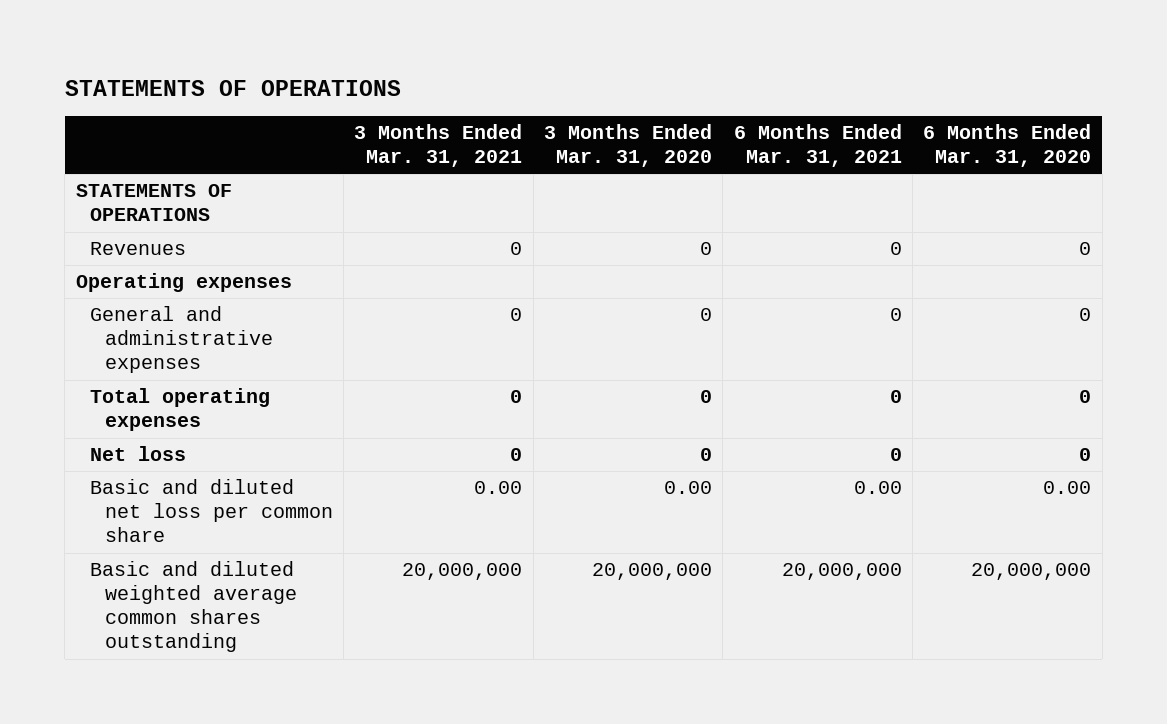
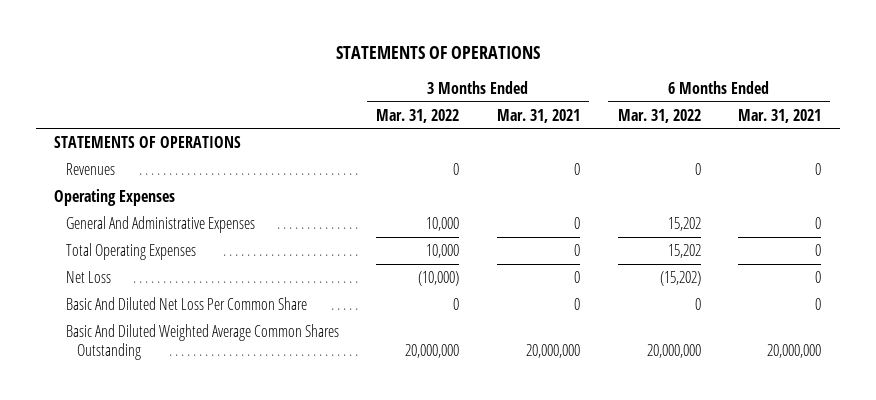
[544,123,713,167] 3 Months Ended Mar. 31, 2020 -> none
[923,123,1092,167] 6 Months Ended Mar. 31, 2020 -> none
none -> [376,108,460,123] Mar. 31, 2022
none -> [617,108,701,123] Mar. 31, 2022
[75,273,292,293] Operating expenses -> [54,188,176,206] Operating Expenses
[90,306,273,374] General and administrative expenses -> [65,215,255,233] General And Administrative Expenses
[90,388,271,432] Total operating expenses -> [65,242,196,260] Total Operating Expenses
[90,446,187,462] Net loss -> [65,270,111,283] Net Loss
[90,479,333,543] Basic and diluted net loss per common share -> [65,296,307,310] Basic And Diluted Net Loss Per Common Share
[474,481,523,495] 0.00 -> [573,297,580,310] 0
[853,481,902,495] 0.00 -> [815,297,822,310] 0
[90,561,297,653] Basic and diluted weighted average common shares outstanding -> [65,323,339,360] Basic And Diluted Weighted Average Common Shares Outstanding

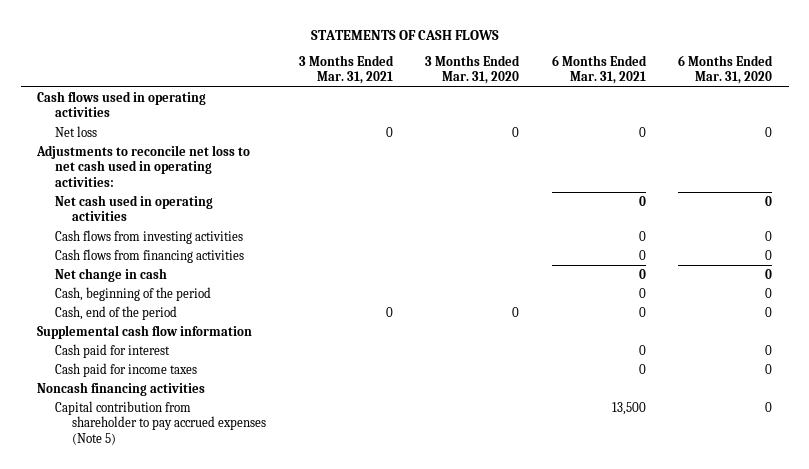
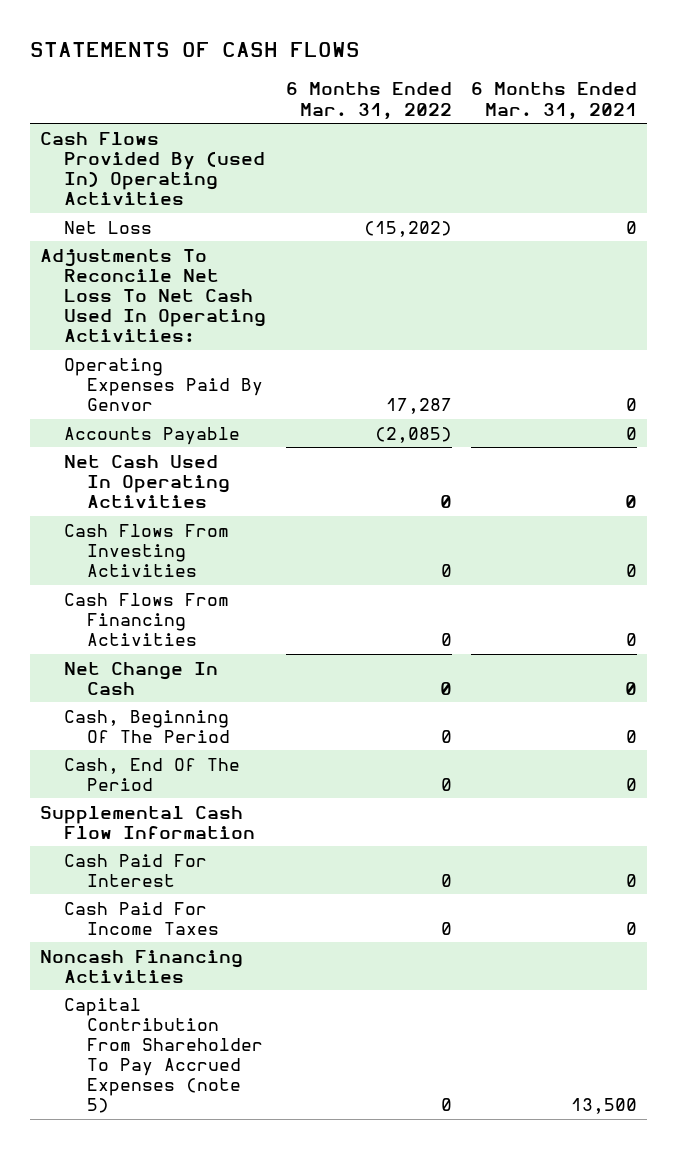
[298,54,394,85] 3 Months Ended Mar. 31, 2021 -> none
[425,54,521,85] 3 Months Ended Mar. 31, 2020 -> none
[678,54,774,85] 6 Months Ended Mar. 31, 2020 -> none
none -> [285,82,452,120] 6 Months Ended Mar. 31, 2022
[37,90,207,118] Cash flows used in operating activities -> [40,131,265,206] Cash Flows Provided By (used In) Operating Activities
[54,125,97,137] Net loss -> [63,220,152,234] Net Loss
[36,144,251,187] Adjustments to reconcile net loss to net cash used in operating activities: -> [40,248,266,343] Adjustments To Reconcile Net Loss To Net Cash Used In Operating Activities:
none -> [63,357,264,412] Operating Expenses Paid By Genvor
none -> [63,426,240,445] Accounts Payable
[54,194,213,222] Net cash used in operating activities -> [63,454,231,509] Net Cash Used In Operating Activities
[54,229,243,244] Cash flows from investing activities -> [63,523,229,578] Cash Flows From Investing Activities
[54,248,244,263] Cash flows from financing activities -> [63,592,229,647] Cash Flows From Financing Activities
[54,267,167,282] Net change in cash -> [63,661,218,695] Net Change In Cash
[54,286,211,301] Cash, beginning of the period -> [63,709,231,743] Cash, Beginning Of The Period
[54,305,177,320] Cash, end of the period -> [63,757,240,791] Cash, End Of The Period
[37,324,253,339] Supplemental cash flow information -> [40,805,255,839] Supplemental Cash Flow Information
[54,343,170,358] Cash paid for interest -> [63,853,207,887] Cash Paid For Interest
[54,362,197,377] Cash paid for income taxes -> [63,901,220,935] Cash Paid For Income Taxes
[37,381,206,396] Noncash financing activities -> [40,949,244,983] Noncash Financing Activities
[54,400,267,445] Capital contribution from shareholder to pay accrued expenses (Note 5) -> [63,997,264,1114] Capital Contribution From Shareholder To Pay Accrued Expenses (note 5)

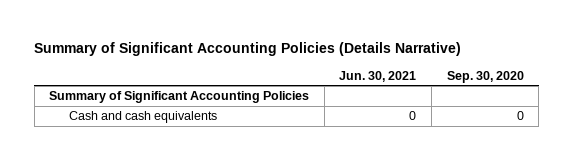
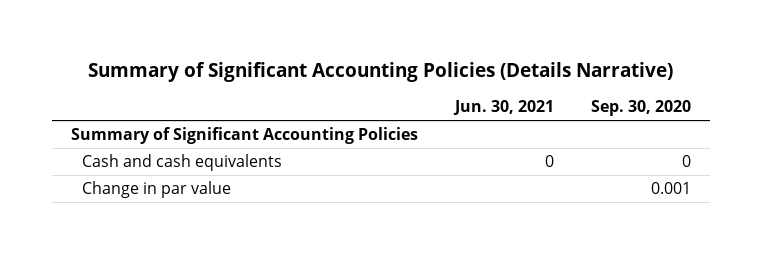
none -> [82,181,232,199] Change in par value

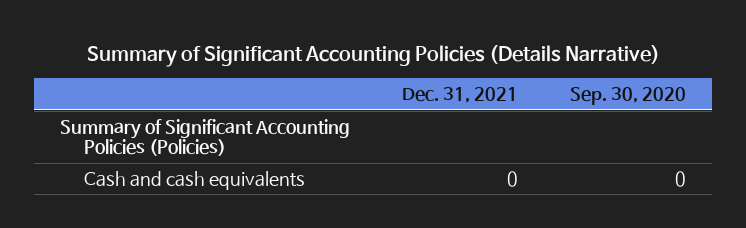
[453,100,555,116] Jun. 30, 2021 -> none
none -> [401,87,518,104] Dec. 31, 2021
[70,127,418,145] Summary of Significant Accounting Policies -> [59,118,350,157] Summary of Significant Accounting Policies (Policies)
[82,181,232,199] Change in par value -> none

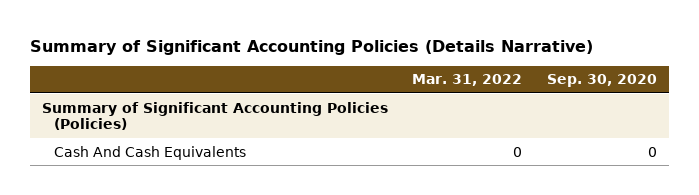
[401,87,518,104] Dec. 31, 2021 -> none
none -> [412,74,523,87] Mar. 31, 2022
[83,170,305,190] Cash and cash equivalents -> [53,145,246,160] Cash And Cash Equivalents

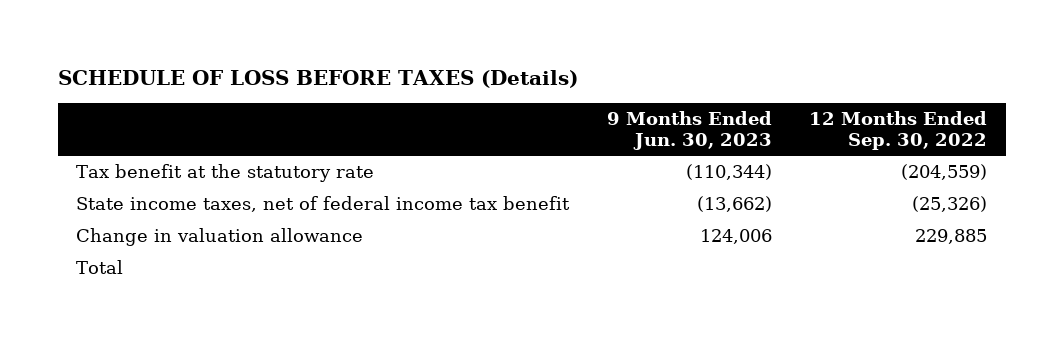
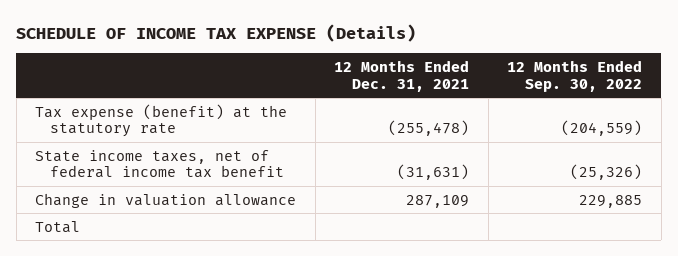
[57,69,578,88] SCHEDULE OF LOSS BEFORE TAXES (Details) -> [16,23,417,42] SCHEDULE OF INCOME TAX EXPENSE (Details)
[606,110,772,150] 9 Months Ended Jun. 30, 2023 -> none
none -> [334,60,470,92] 12 Months Ended Dec. 31, 2021
[76,164,375,183] Tax benefit at the statutory rate -> [35,103,288,138] Tax expense (benefit) at the statutory rate

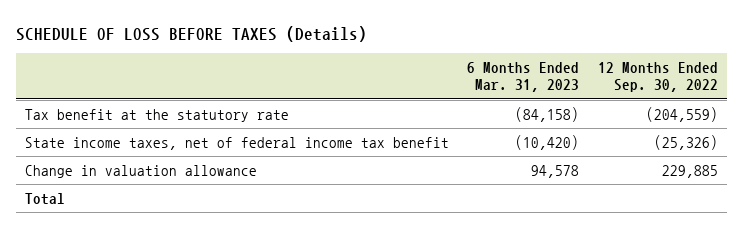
[16,23,417,42] SCHEDULE OF INCOME TAX EXPENSE (Details) -> [15,25,367,42] SCHEDULE OF LOSS BEFORE TAXES (Details)
[334,60,470,92] 12 Months Ended Dec. 31, 2021 -> none
none -> [467,61,580,93] 6 Months Ended Mar. 31, 2023
[35,103,288,138] Tax expense (benefit) at the statutory rate -> [24,108,289,122] Tax benefit at the statutory rate

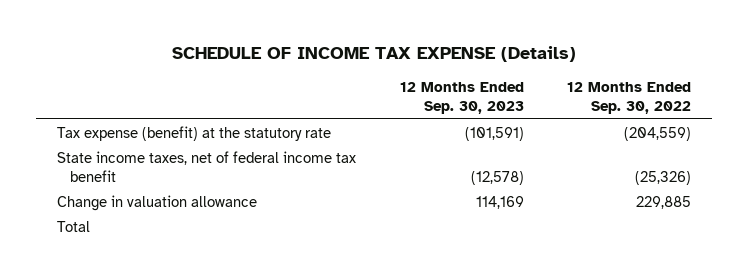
[15,25,367,42] SCHEDULE OF LOSS BEFORE TAXES (Details) -> [172,46,577,63] SCHEDULE OF INCOME TAX EXPENSE (Details)
[467,61,580,93] 6 Months Ended Mar. 31, 2023 -> none
none -> [399,82,524,115] 12 Months Ended Sep. 30, 2023
[24,108,289,122] Tax benefit at the statutory rate -> [57,125,332,141] Tax expense (benefit) at the statutory rate

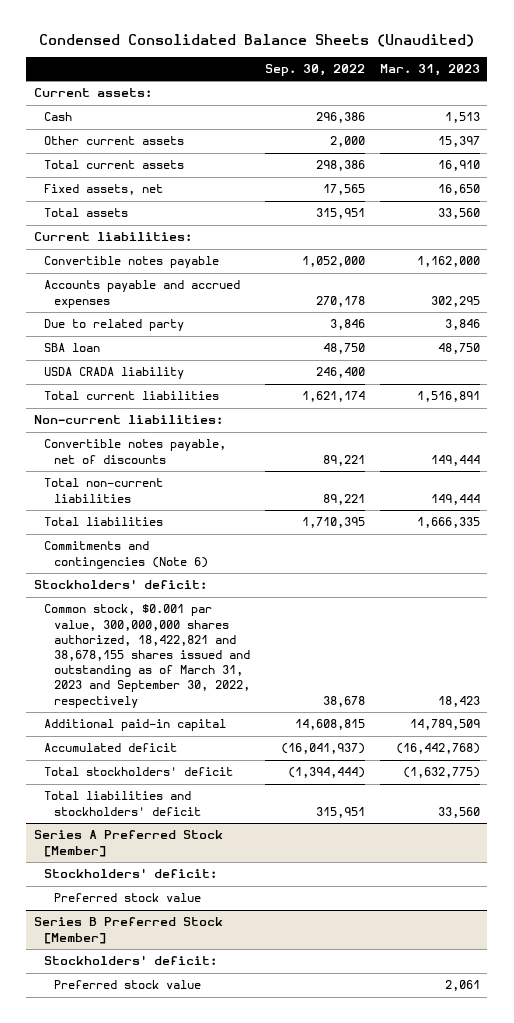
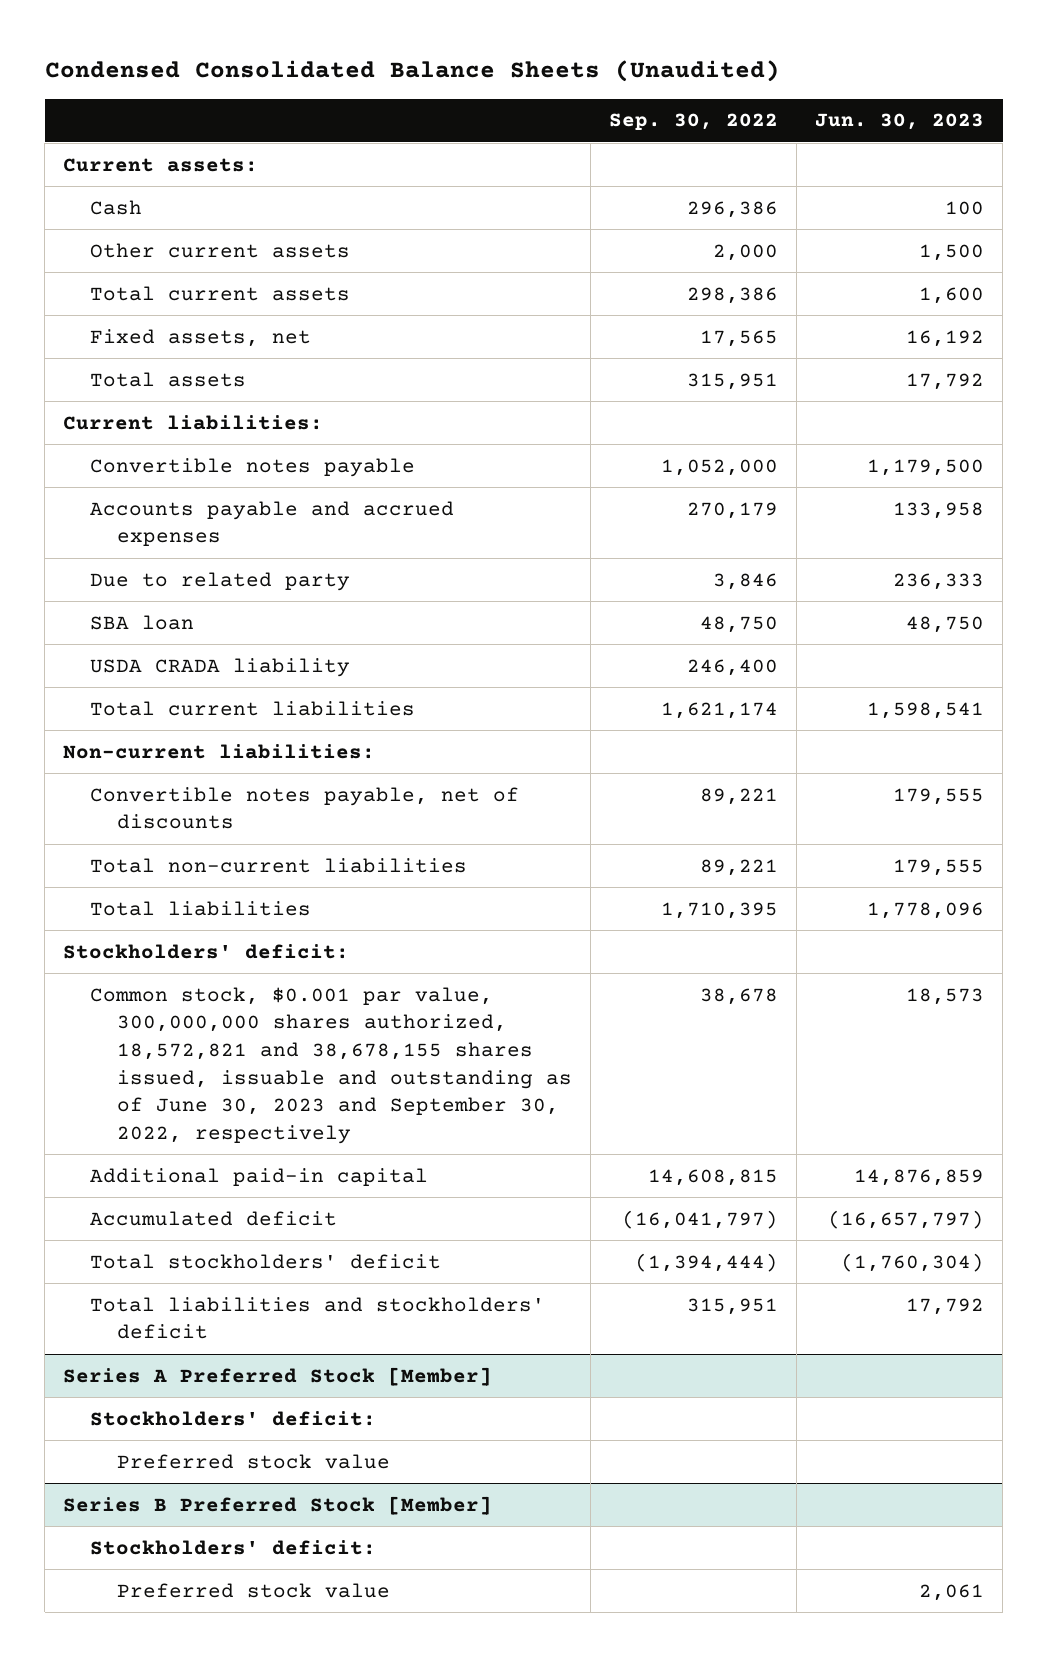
[379,64,480,77] Mar. 31, 2023 -> none
none -> [815,113,985,131] Jun. 30, 2023
[316,295,366,307] 270,178 -> [687,501,779,519] 270,179
[44,541,209,569] Commitments and contingencies (Note 6) -> none
[44,604,251,708] Common stock, $0.001 par value, 300,000,000 shares authorized, 18,422,821 and 38,678,155 shares issued and outstanding as of March 31, 2023 and September 30, 2022, respectively -> [90,986,573,1144] Common stock, $0.001 par value, 300,000,000 shares authorized, 18,572,821 and 38,678,155 shares issued, issuable and outstanding as of June 30, 2023 and September 30, 2022, respectively
[281,743,366,755] (16,041,937) -> [622,1209,779,1229] (16,041,797)

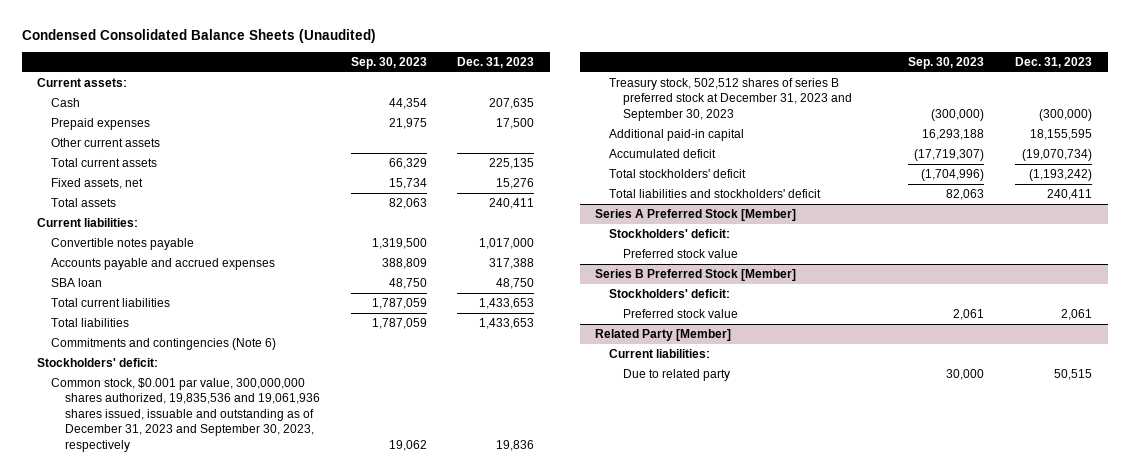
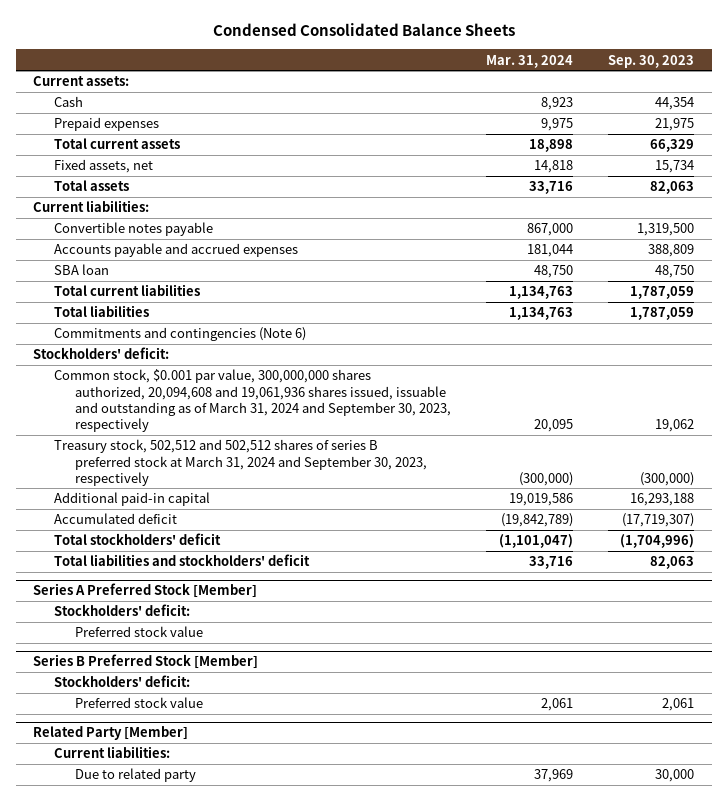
[21,29,376,44] Condensed Consolidated Balance Sheets (Unaudited) -> [212,23,515,37] Condensed Consolidated Balance Sheets
[457,57,535,69] Dec. 31, 2023 -> none
none -> [486,54,574,68] Mar. 31, 2024
[50,138,160,148] Other current assets -> none
[50,378,320,452] Common stock, $0.001 par value, 300,000,000 shares authorized, 19,835,536 and 19,061,936 shares issued, issuable and outstanding as of December 31, 2023 and September 30, 2023, respectively -> [54,369,452,433] Common stock, $0.001 par value, 300,000,000 shares authorized, 20,094,608 and 19,061,936 shares issued, issuable and outstanding as of March 31, 2024 and September 30, 2023, respectively
[608,78,852,121] Treasury stock, 502,512 shares of series B preferred stock at December 31, 2023 and September 30, 2023 -> [54,439,428,486] Treasury stock, 502,512 and 502,512 shares of series B preferred stock at March 31, 2024 and September 30, 2023, respectively

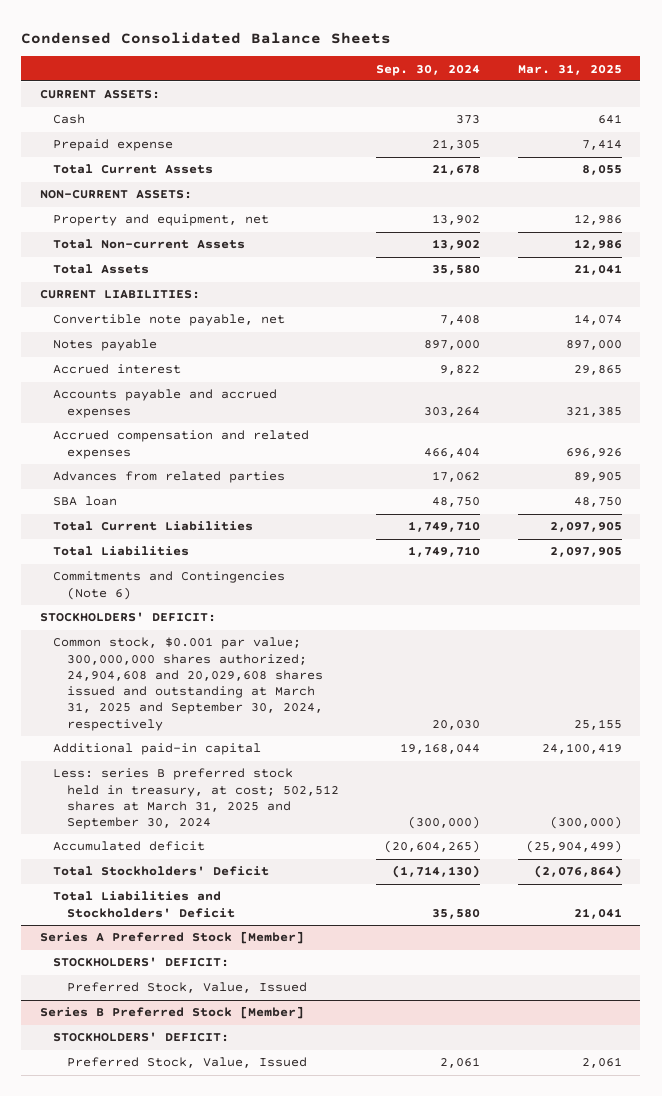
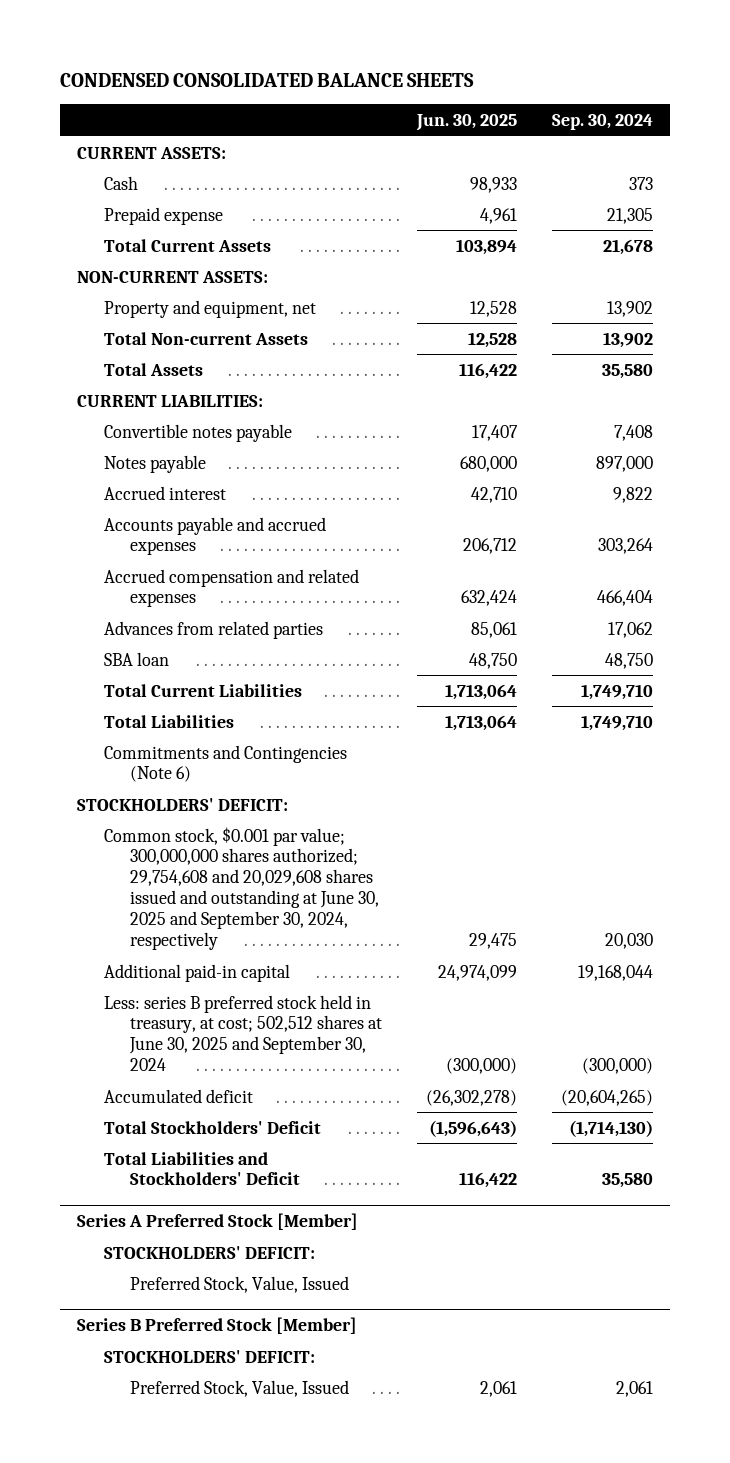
[21,31,392,44] Condensed Consolidated Balance Sheets -> [60,72,475,87] CONDENSED CONSOLIDATED BALANCE SHEETS
[517,63,622,75] Mar. 31, 2025 -> none
none -> [416,113,518,131] Jun. 30, 2025
[53,314,286,327] Convertible note payable, net -> [103,423,292,442] Convertible notes payable
[53,637,323,731] Common stock, $0.001 par value; 300,000,000 shares authorized; 24,904,608 and 20,029,608 shares issued and outstanding at March 31, 2025 and September 30, 2024, respectively -> [103,826,380,951] Common stock, $0.001 par value; 300,000,000 shares authorized; 29,754,608 and 20,029,608 shares issued and outstanding at June 30, 2025 and September 30, 2024, respectively
[53,768,339,830] Less: series B preferred stock held in treasury, at cost; 502,512 shares at March 31, 2025 and September 30, 2024 -> [103,994,383,1072] Less: series B preferred stock held in treasury, at cost; 502,512 shares at June 30, 2025 and September 30, 2024

